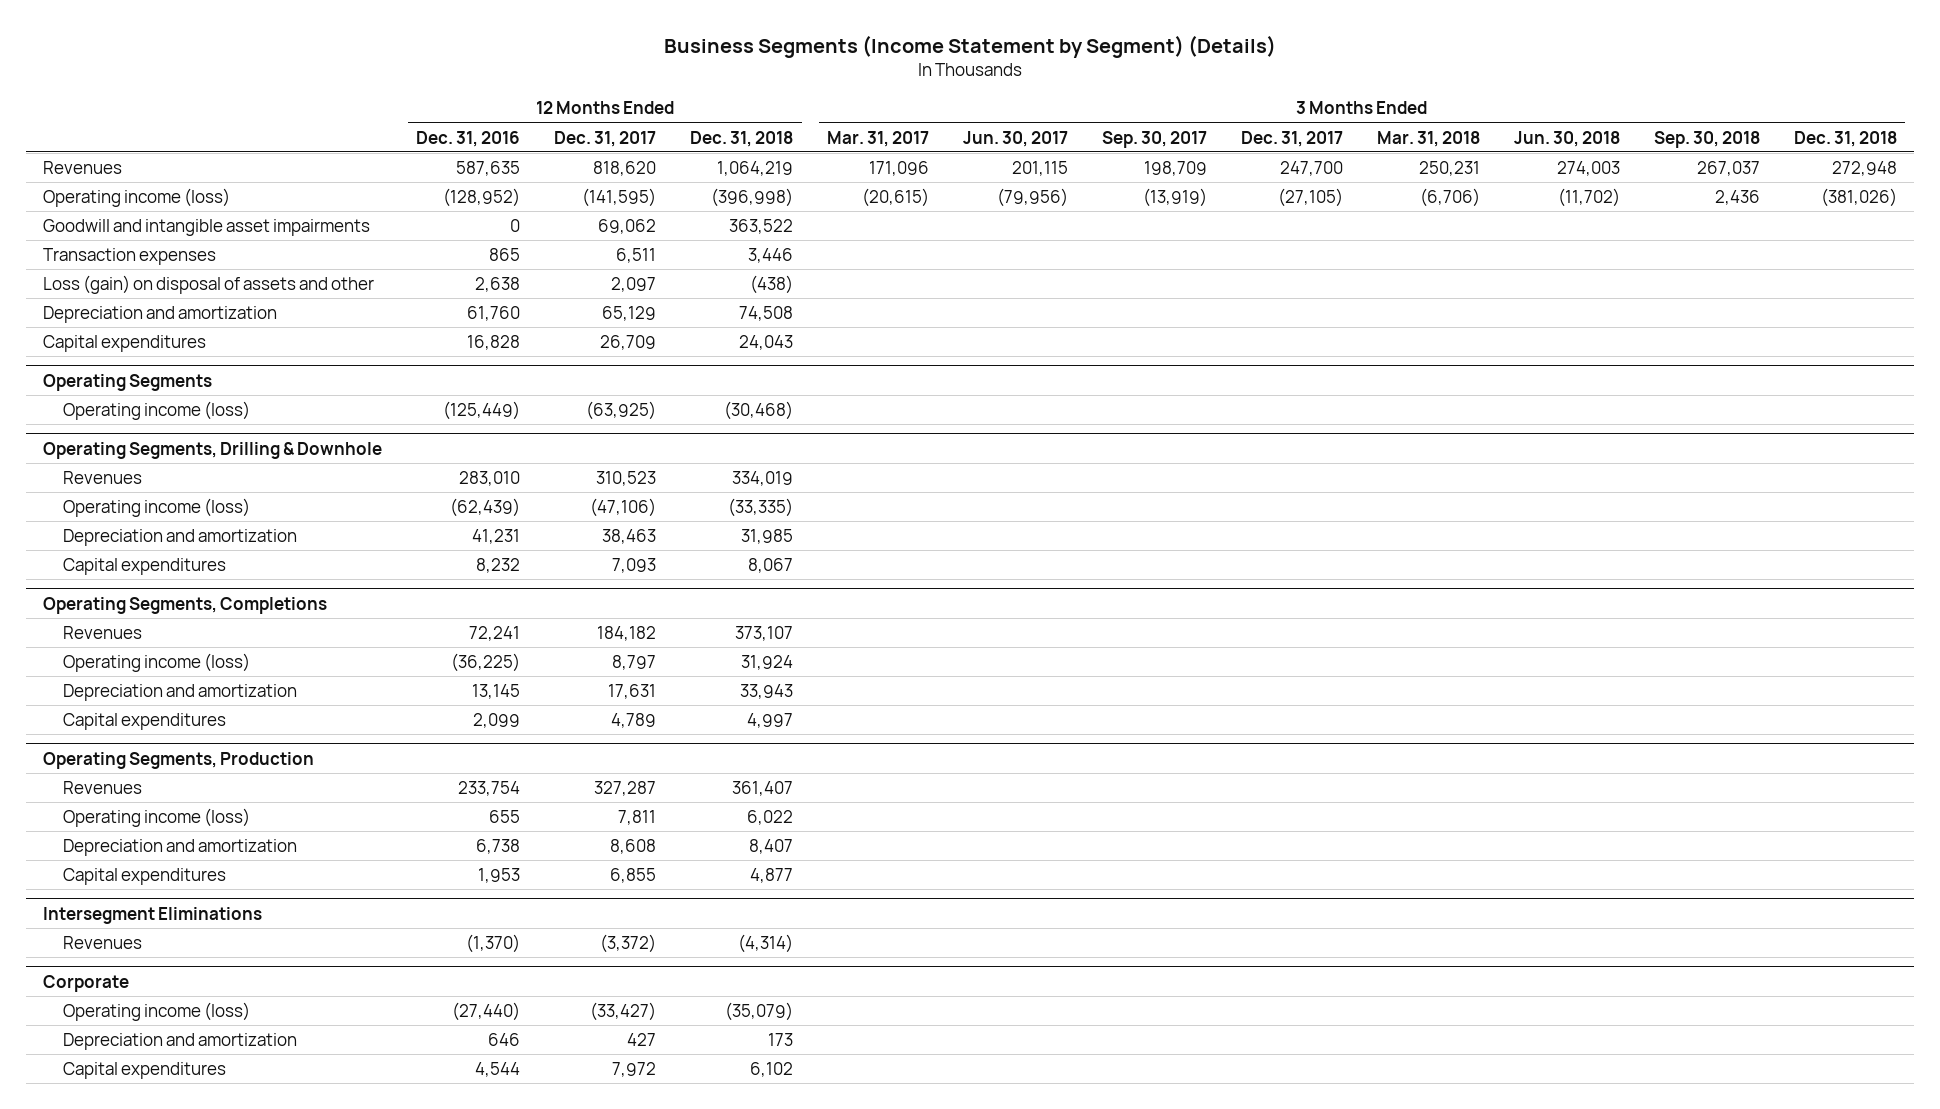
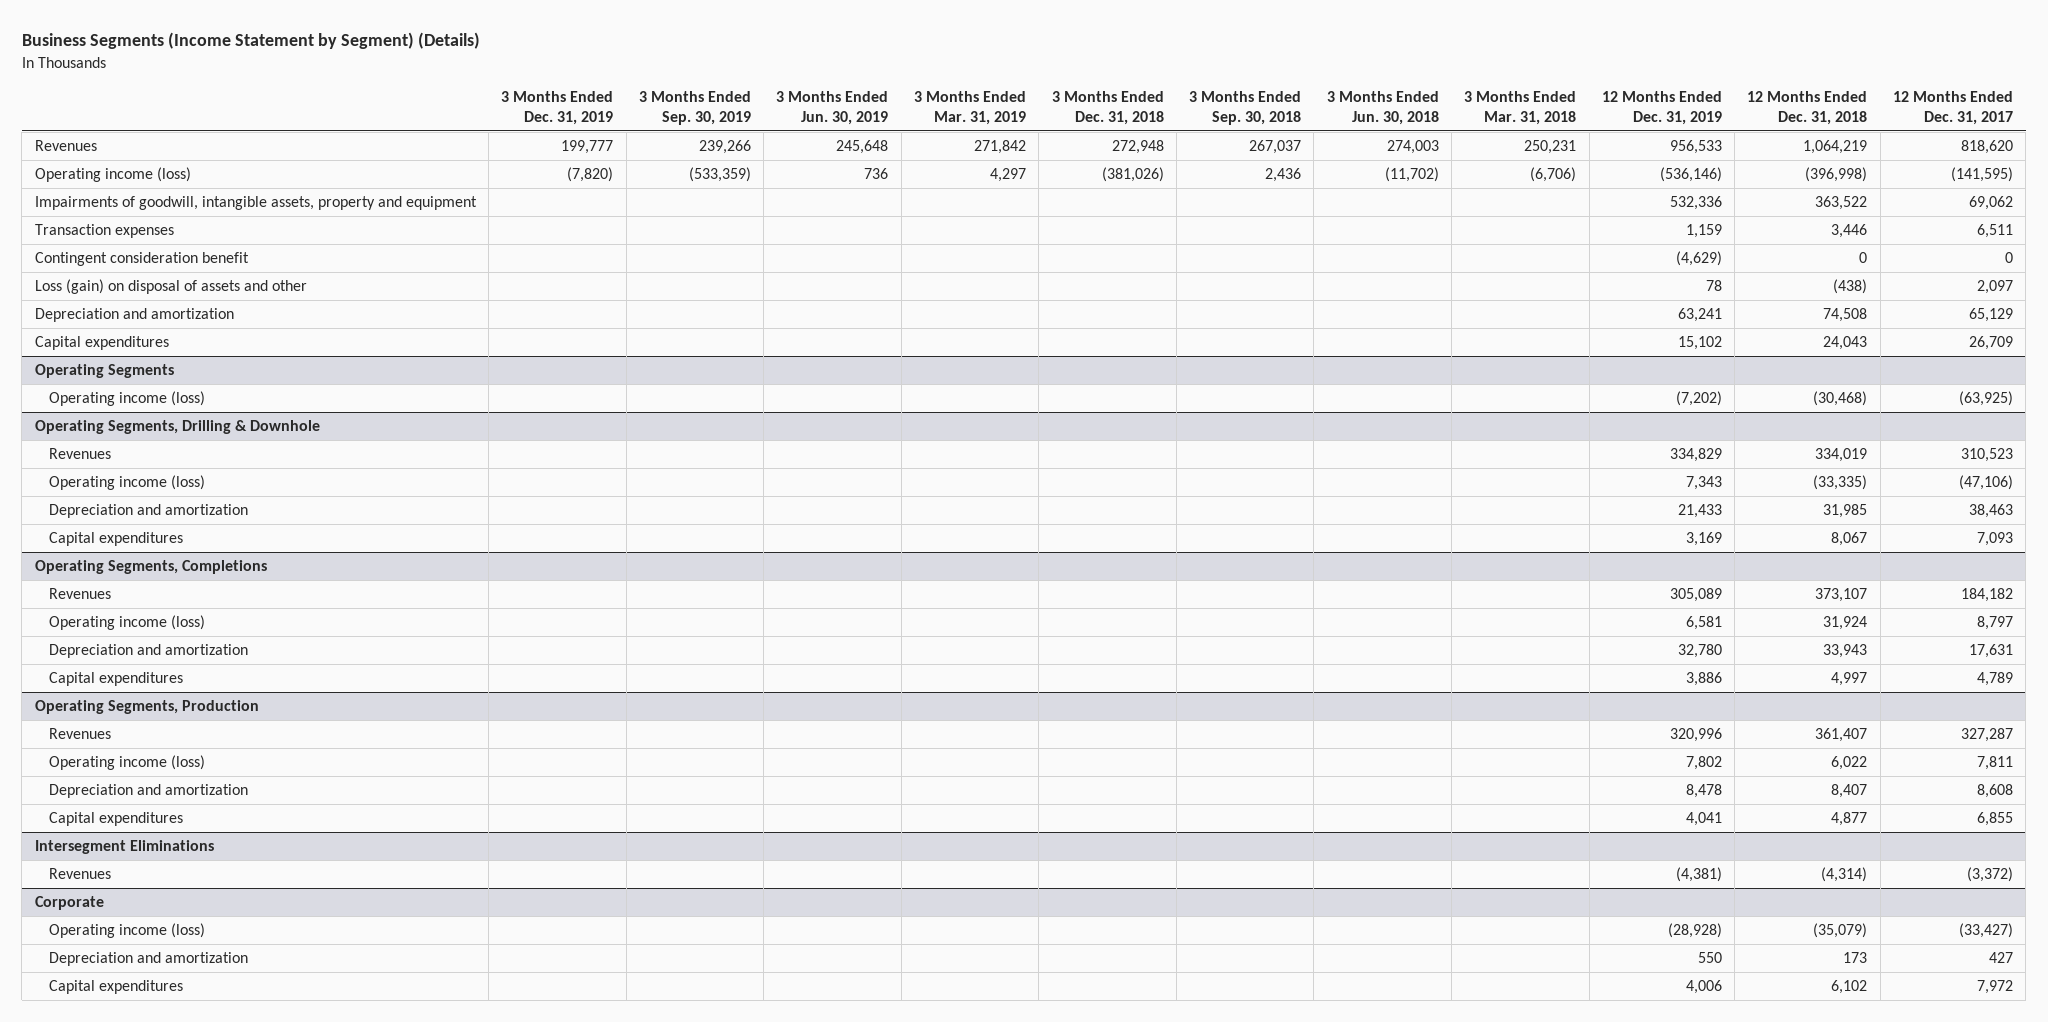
[416,130,521,147] Dec. 31, 2016 -> none
[827,130,930,147] Mar. 31, 2017 -> none
[962,130,1068,147] Jun. 30, 2017 -> none
[1101,130,1207,148] Sep. 30, 2017 -> none
[1240,130,1343,147] Dec. 31, 2017 -> none
none -> [501,91,614,126] 3 Months Ended Dec. 31, 2019
none -> [638,91,751,126] 3 Months Ended Sep. 30, 2019
none -> [776,91,889,126] 3 Months Ended Jun. 30, 2019
none -> [914,91,1027,126] 3 Months Ended Mar. 31, 2019
none -> [1601,91,1722,126] 12 Months Ended Dec. 31, 2019
[43,218,371,236] Goodwill and intangible asset impairments -> [34,195,477,210] Impairments of goodwill, intangible assets, property and equipment
none -> [34,251,249,266] Contingent consideration benefit

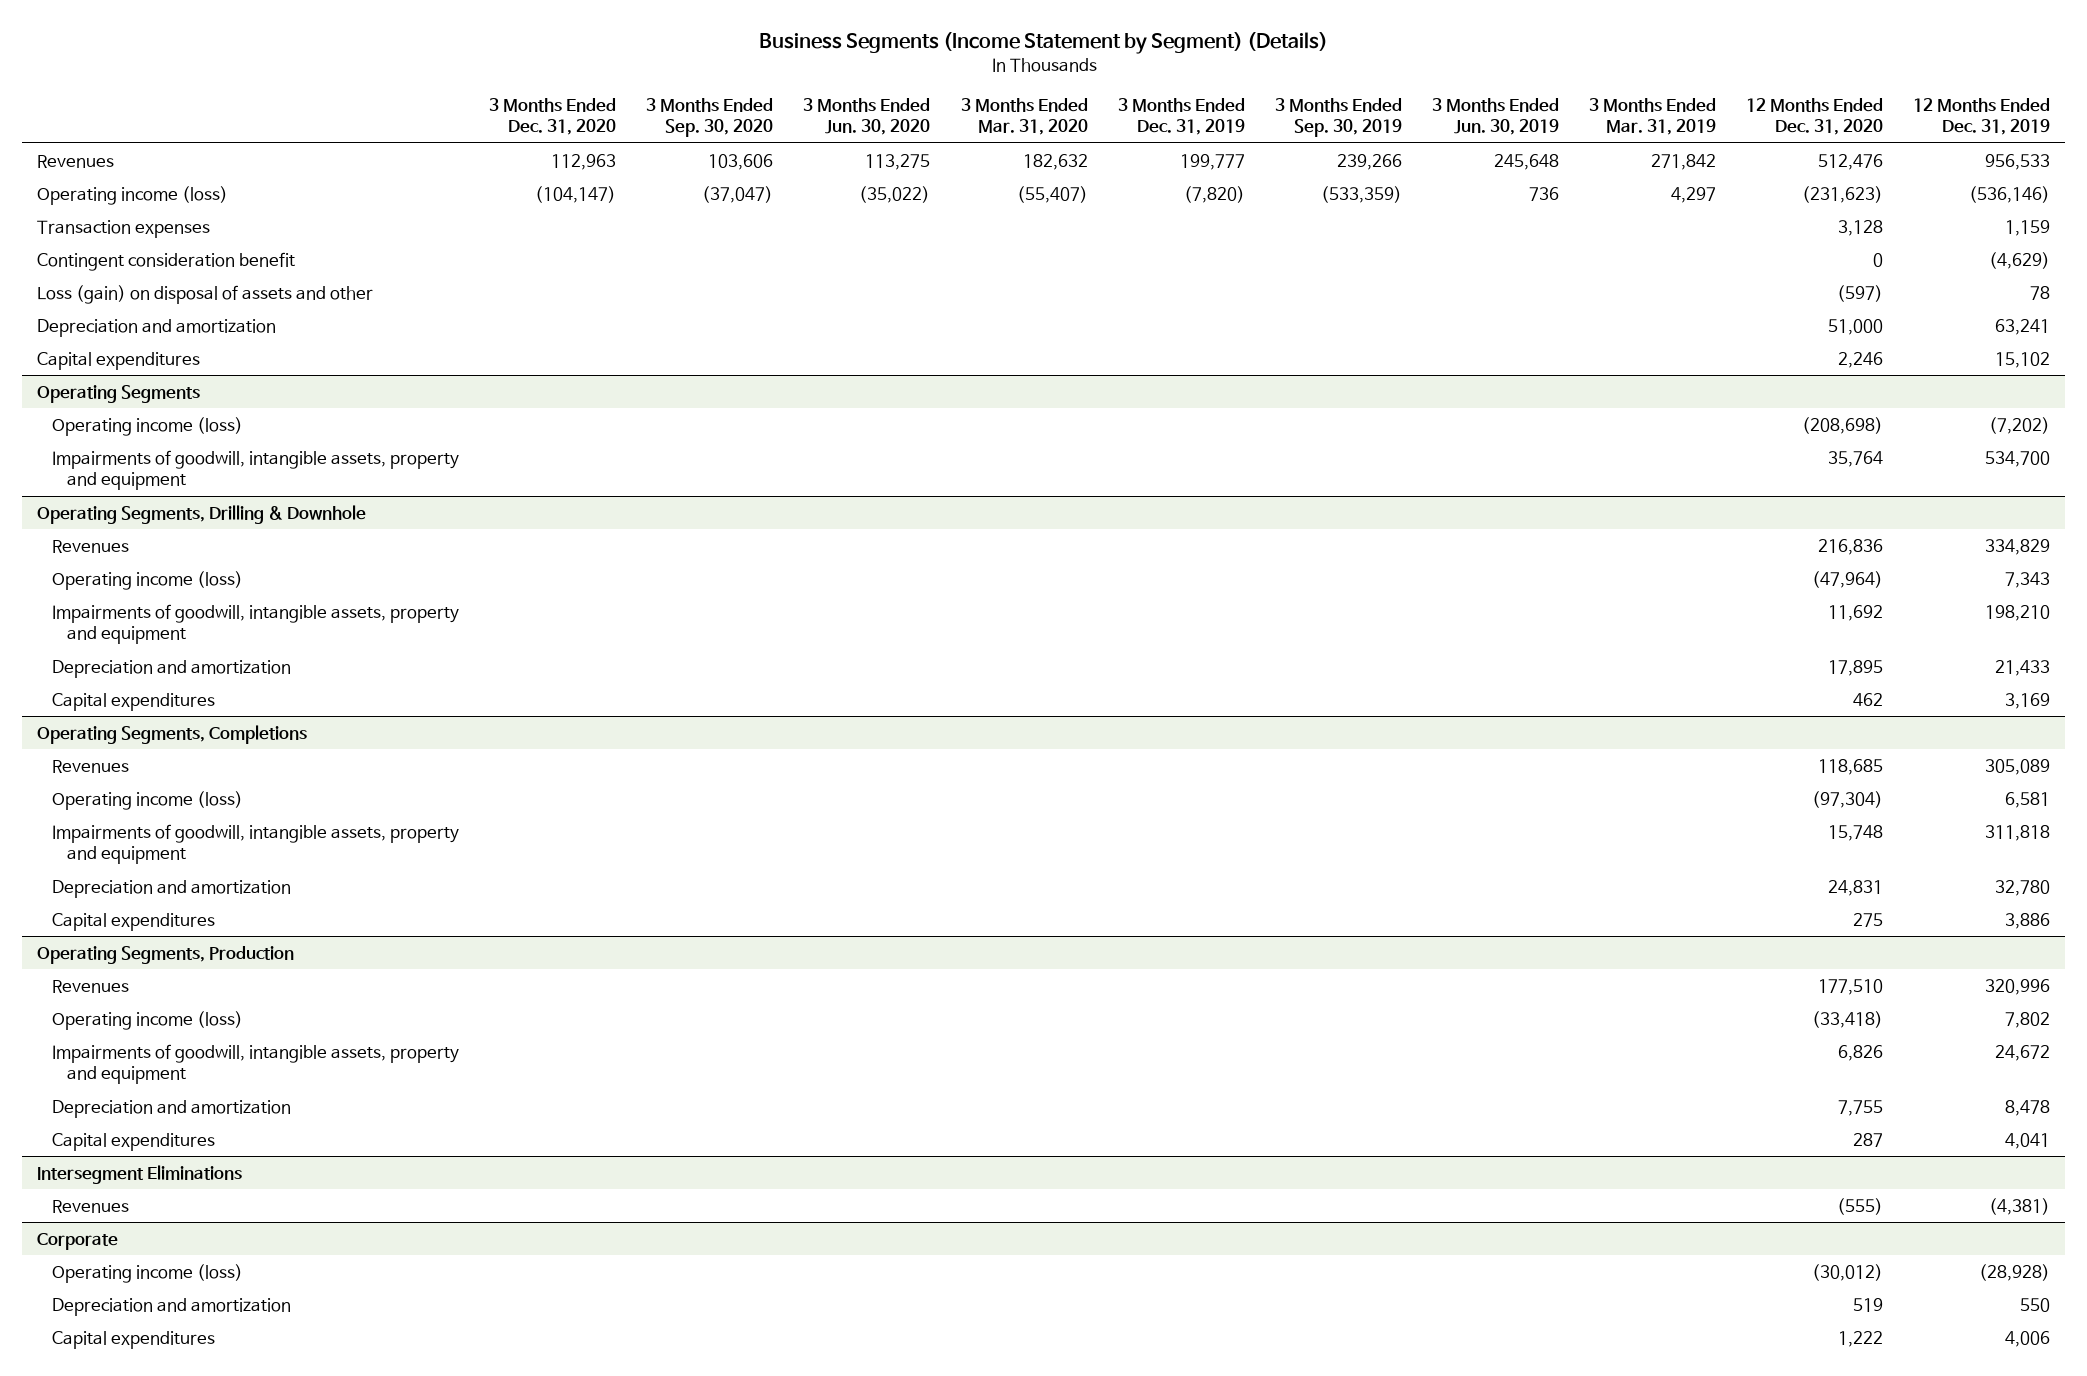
[1051,91,1164,126] 3 Months Ended Dec. 31, 2018 -> none
[1189,91,1302,126] 3 Months Ended Sep. 30, 2018 -> none
[1326,91,1439,126] 3 Months Ended Jun. 30, 2018 -> none
[1464,91,1577,126] 3 Months Ended Mar. 31, 2018 -> none
[1747,91,1868,126] 12 Months Ended Dec. 31, 2018 -> none
[1893,91,2014,126] 12 Months Ended Dec. 31, 2017 -> none
none -> [489,97,617,136] 3 Months Ended Dec. 31, 2020
none -> [646,97,774,138] 3 Months Ended Sep. 30, 2020
none -> [803,97,931,136] 3 Months Ended Jun. 30, 2020
none -> [960,97,1088,136] 3 Months Ended Mar. 31, 2020
none -> [1746,97,1884,136] 12 Months Ended Dec. 31, 2020
[34,195,477,210] Impairments of goodwill, intangible assets, property and equipment -> none
none -> [52,449,460,491] Impairments of goodwill, intangible assets, property and equipment
none -> [52,603,460,645] Impairments of goodwill, intangible assets, property and equipment
none -> [52,823,460,865] Impairments of goodwill, intangible assets, property and equipment
none -> [52,1043,460,1085] Impairments of goodwill, intangible assets, property and equipment

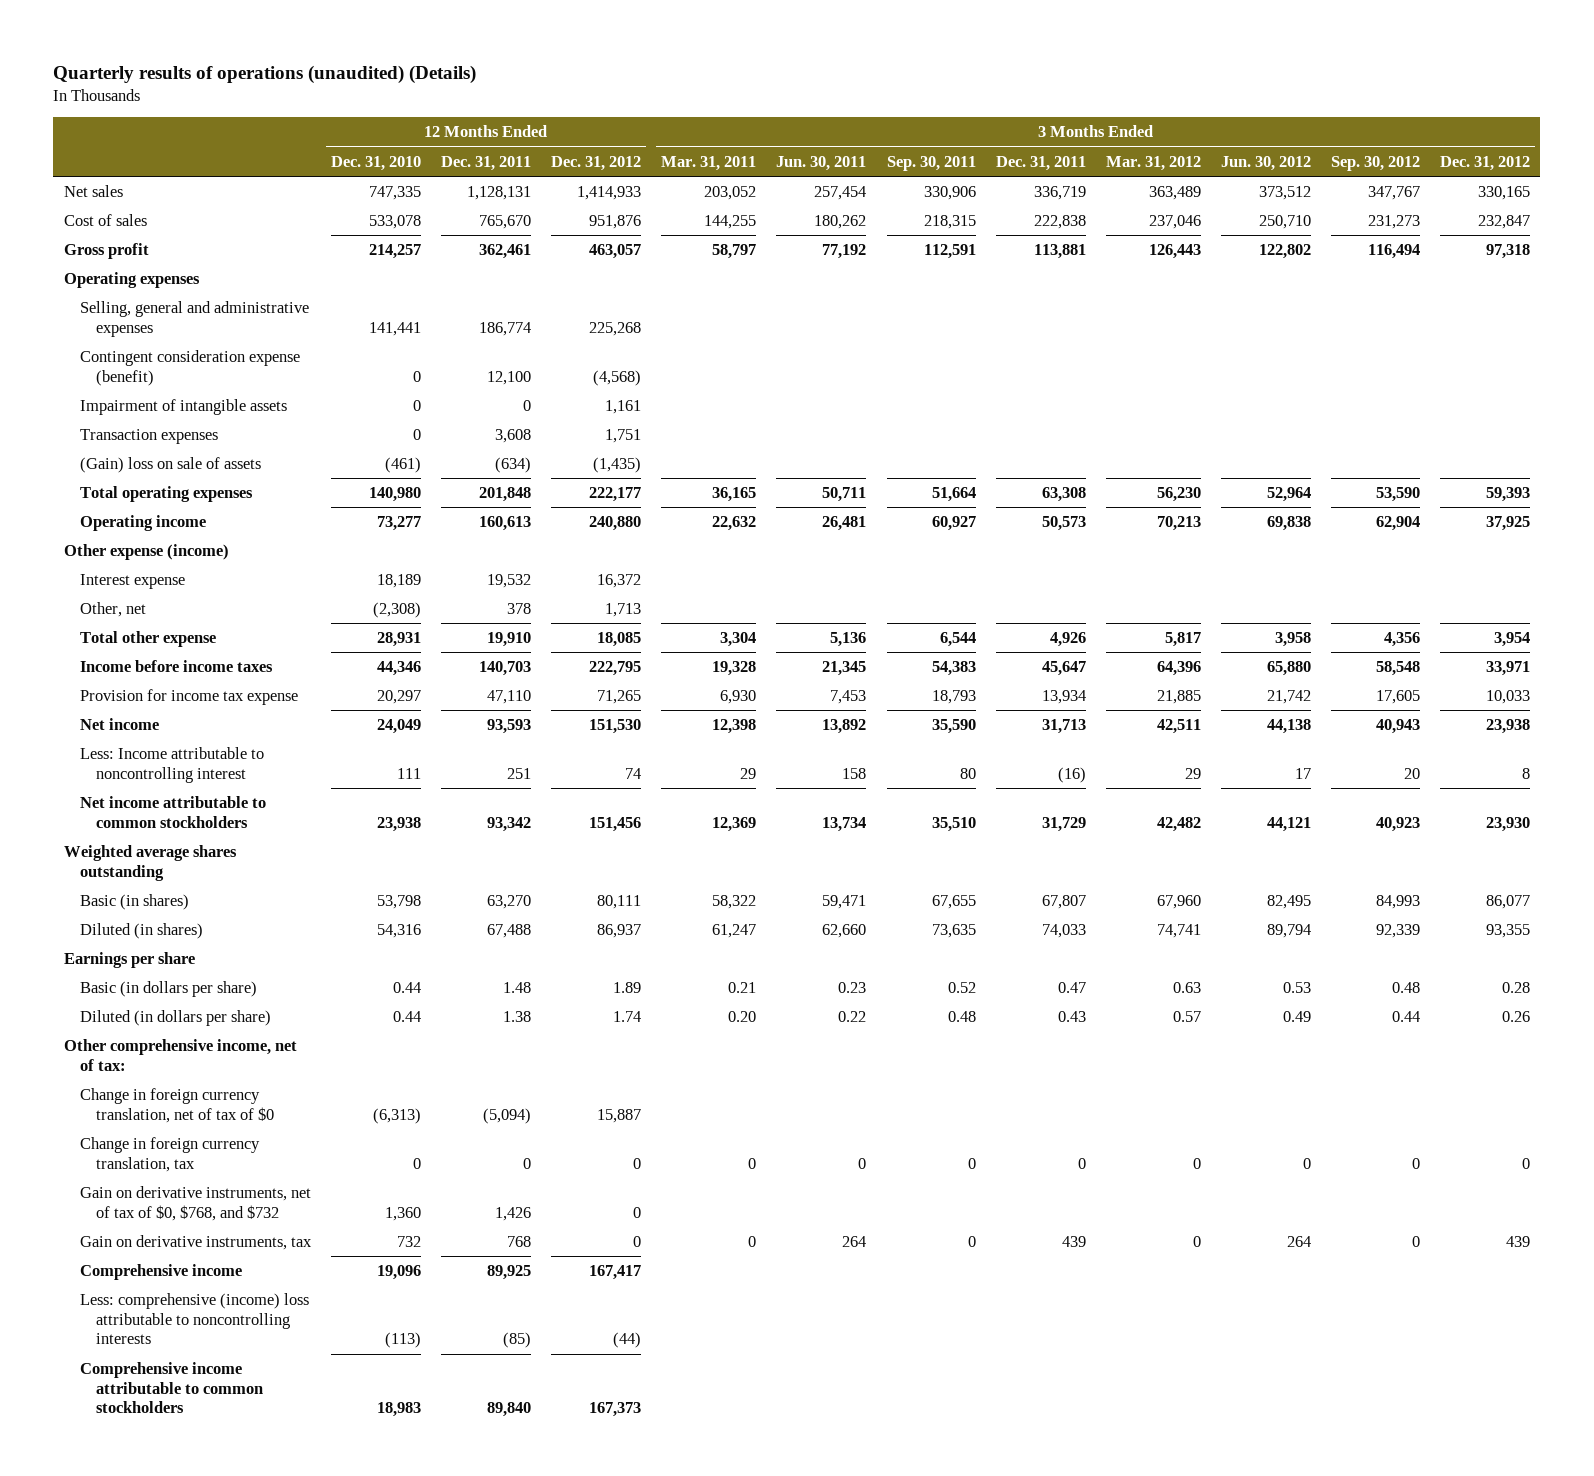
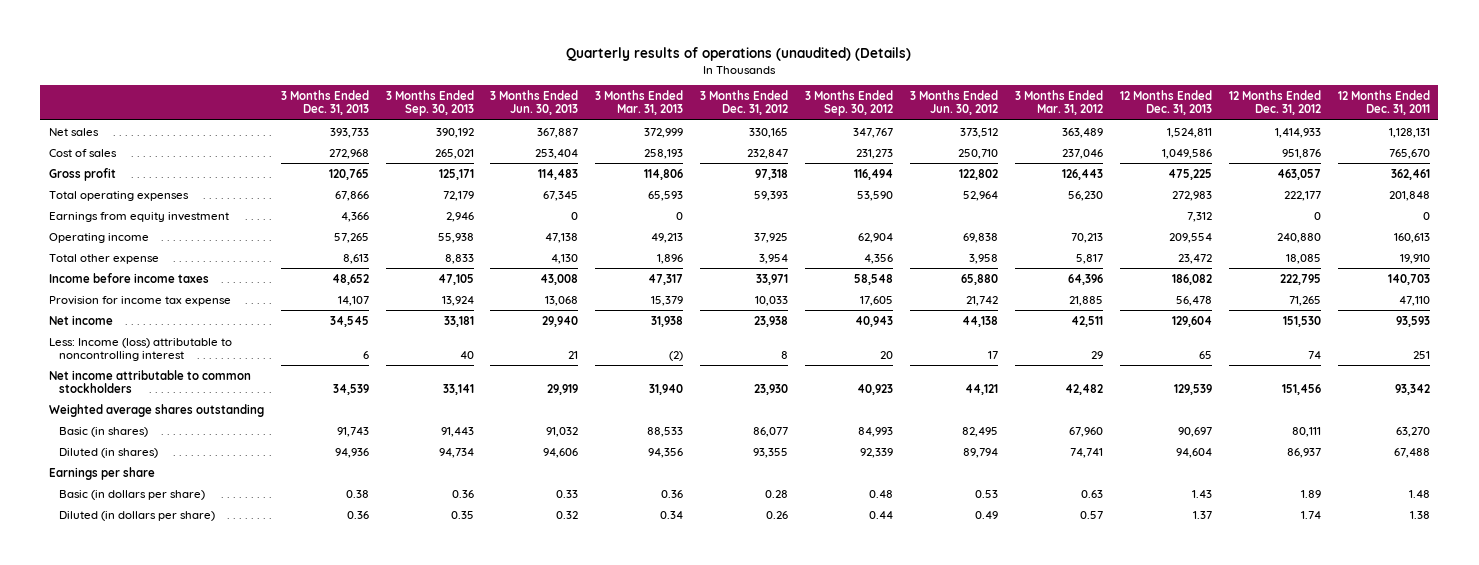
[330,155,421,171] Dec. 31, 2010 -> none
[661,155,757,171] Mar. 31, 2011 -> none
[776,155,867,171] Jun. 30, 2011 -> none
[886,155,976,171] Sep. 30, 2011 -> none
[995,155,1086,171] Dec. 31, 2011 -> none
none -> [280,89,369,116] 3 Months Ended Dec. 31, 2013
none -> [385,89,474,117] 3 Months Ended Sep. 30, 2013
none -> [490,89,579,116] 3 Months Ended Jun. 30, 2013
none -> [595,89,684,116] 3 Months Ended Mar. 31, 2013
none -> [1120,89,1213,116] 12 Months Ended Dec. 31, 2013
[63,271,200,288] Operating expenses -> none
[79,300,309,337] Selling, general and administrative expenses -> none
[79,349,300,386] Contingent consideration expense (benefit) -> none
[79,398,287,415] Impairment of intangible assets -> none
[79,428,218,444] Transaction expenses -> none
[79,456,261,473] (Gain) loss on sale of assets -> none
none -> [48,211,229,222] Earnings from equity investment
[63,543,229,560] Other expense (income) -> none
[79,573,185,589] Interest expense -> none
[79,601,146,617] Other, net -> none
[79,746,264,783] Less: Income attributable to noncontrolling interest -> [48,337,232,362] Less: Income (loss) attributable to noncontrolling interest
[63,1038,297,1071] Other comprehensive income, net of tax: -> none
[79,1087,275,1123] Change in foreign currency translation, net of tax of $0 -> none
[79,1136,260,1172] Change in foreign currency translation, tax -> none
[79,1185,311,1221] Gain on derivative instruments, net of tax of $0, $768, and $732 -> none
[79,1234,312,1250] Gain on derivative instruments, tax -> none
[79,1263,242,1280] Comprehensive income -> none
[79,1292,309,1345] Less: comprehensive (income) loss attributable to noncontrolling interests -> none
[79,1361,264,1414] Comprehensive income attributable to common stockholders -> none

